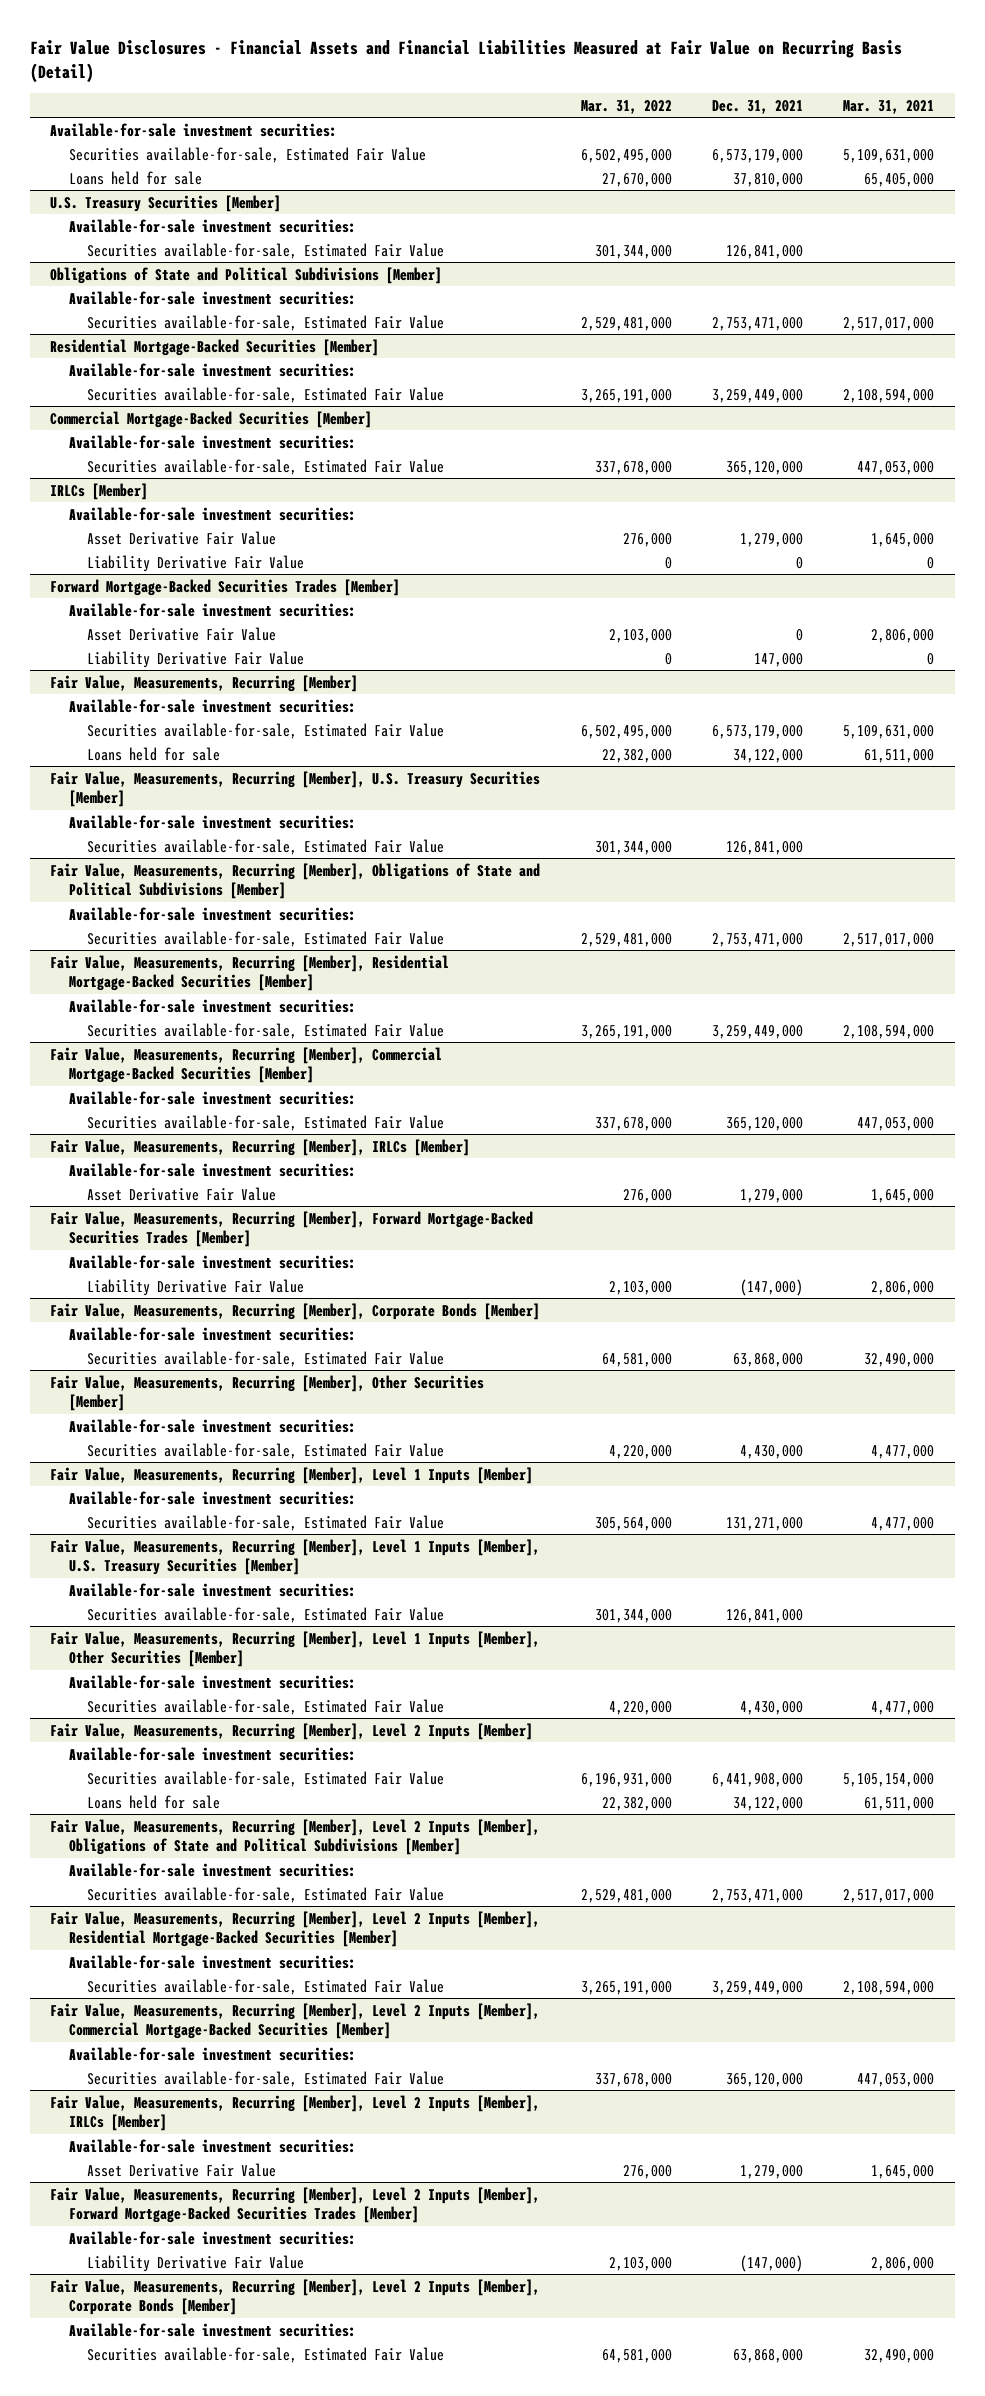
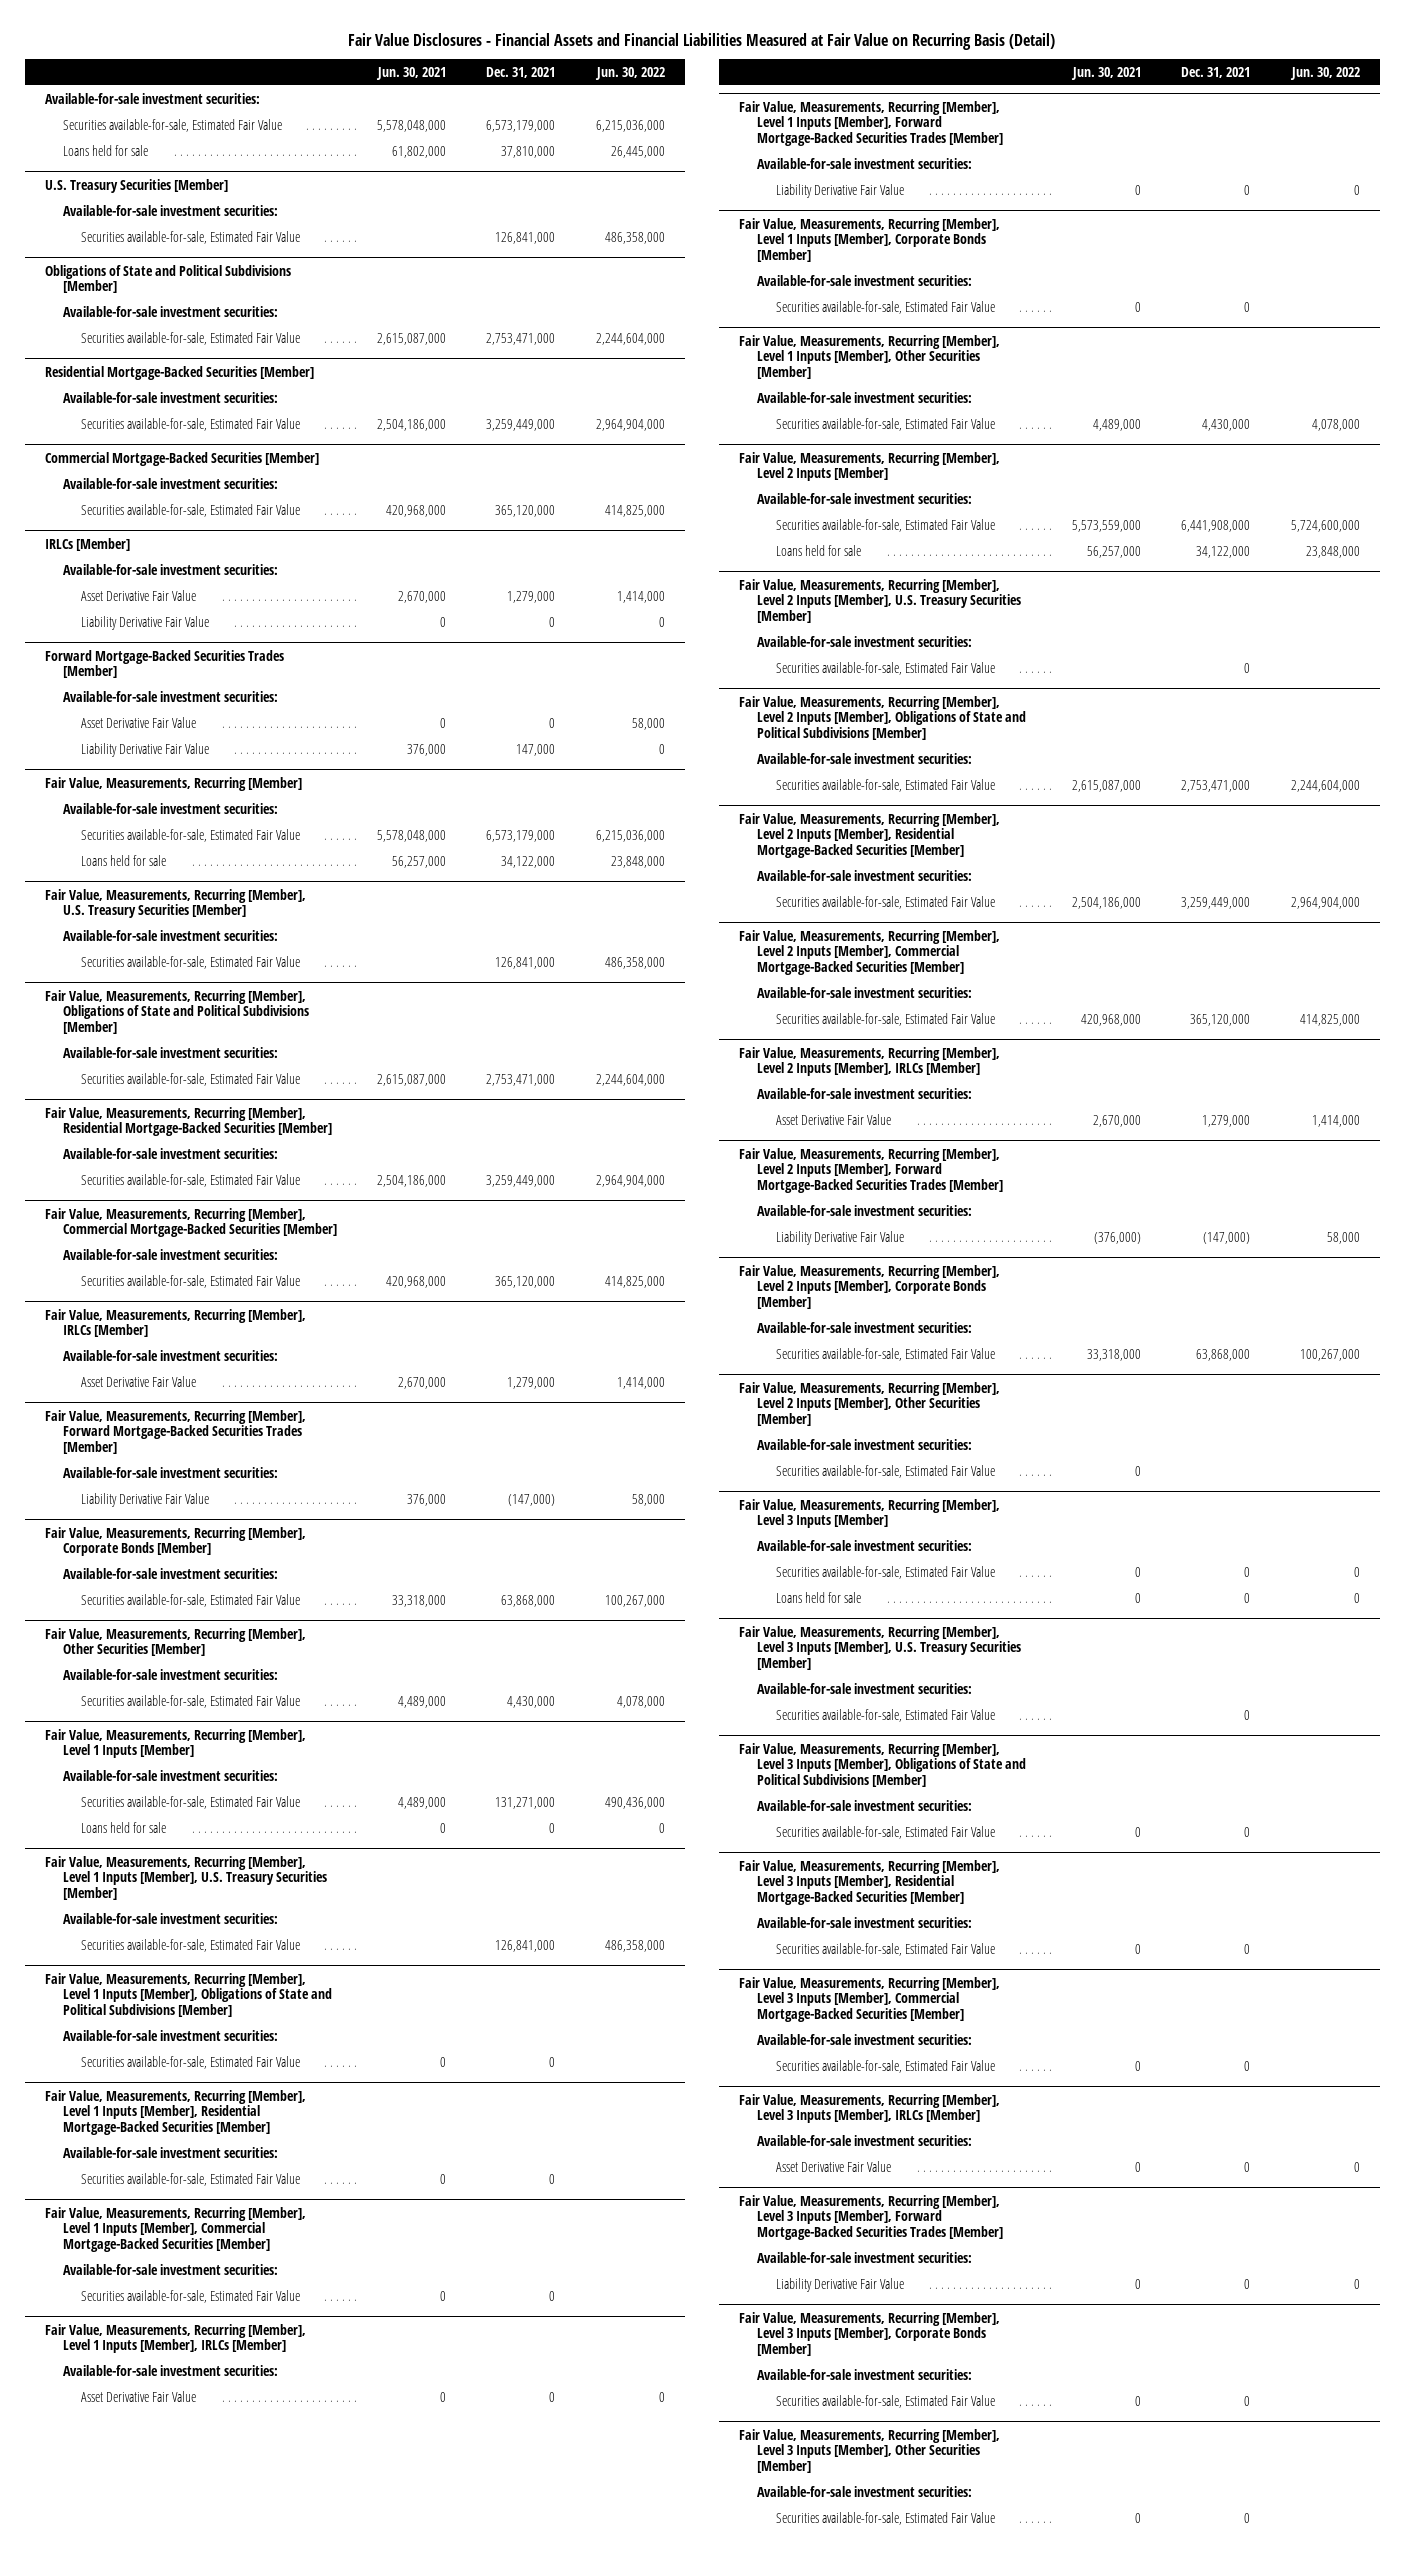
[580,99,672,114] Mar. 31, 2022 -> none
[843,99,935,114] Mar. 31, 2021 -> none
none -> [376,67,447,81] Jun. 30, 2021
none -> [594,67,665,81] Jun. 30, 2022
none -> [80,1821,166,1833] Loans held for sale
none -> [44,1972,332,2018] Fair Value, Measurements, Recurring [Member], Level 1 Inputs [Member], Obligations of State and Political Subdivisions [Member]
none -> [62,2029,278,2041] Available-for-sale investment securities:
none -> [80,2055,300,2069] Securities available-for-sale, Estimated Fair Value
none -> [44,2089,306,2136] Fair Value, Measurements, Recurring [Member], Level 1 Inputs [Member], Residential Mortgage-Backed Securities [Member]
none -> [62,2146,278,2158] Available-for-sale investment securities:
none -> [80,2172,300,2186] Securities available-for-sale, Estimated Fair Value
none -> [44,2206,306,2253] Fair Value, Measurements, Recurring [Member], Level 1 Inputs [Member], Commercial Mortgage-Backed Securities [Member]
none -> [62,2263,278,2275] Available-for-sale investment securities:
none -> [80,2289,300,2303] Securities available-for-sale, Estimated Fair Value
none -> [44,2323,306,2354] Fair Value, Measurements, Recurring [Member], Level 1 Inputs [Member], IRLCs [Member]
none -> [62,2364,278,2376] Available-for-sale investment securities:
none -> [80,2390,196,2402] Asset Derivative Fair Value
none -> [739,100,1004,147] Fair Value, Measurements, Recurring [Member], Level 1 Inputs [Member], Forward Mortgage-Backed Securities Trades [Member]
none -> [757,157,973,169] Available-for-sale investment securities:
none -> [775,183,904,198] Liability Derivative Fair Value
none -> [739,217,1001,263] Fair Value, Measurements, Recurring [Member], Level 1 Inputs [Member], Corporate Bonds [Member]
none -> [757,274,973,286] Available-for-sale investment securities:
none -> [775,300,995,314] Securities available-for-sale, Estimated Fair Value
none -> [739,578,1022,624] Fair Value, Measurements, Recurring [Member], Level 2 Inputs [Member], U.S. Treasury Securities [Member]
none -> [757,635,973,647] Available-for-sale investment securities:
none -> [775,661,995,675] Securities available-for-sale, Estimated Fair Value
none -> [739,1381,1001,1427] Fair Value, Measurements, Recurring [Member], Level 2 Inputs [Member], Other Securities [Member]
none -> [757,1438,973,1450] Available-for-sale investment securities:
none -> [775,1464,995,1478] Securities available-for-sale, Estimated Fair Value
none -> [739,1498,1001,1529] Fair Value, Measurements, Recurring [Member], Level 3 Inputs [Member]
none -> [757,1539,973,1551] Available-for-sale investment securities:
none -> [775,1565,995,1579] Securities available-for-sale, Estimated Fair Value
none -> [775,1591,861,1603] Loans held for sale
none -> [739,1625,1022,1671] Fair Value, Measurements, Recurring [Member], Level 3 Inputs [Member], U.S. Treasury Securities [Member]
none -> [757,1682,973,1694] Available-for-sale investment securities:
none -> [775,1708,995,1722] Securities available-for-sale, Estimated Fair Value
none -> [739,1742,1027,1788] Fair Value, Measurements, Recurring [Member], Level 3 Inputs [Member], Obligations of State and Political Subdivisions [Member]
none -> [757,1799,973,1811] Available-for-sale investment securities:
none -> [775,1825,995,1839] Securities available-for-sale, Estimated Fair Value
none -> [739,1859,1001,1906] Fair Value, Measurements, Recurring [Member], Level 3 Inputs [Member], Residential Mortgage-Backed Securities [Member]
none -> [757,1916,973,1928] Available-for-sale investment securities:
none -> [775,1942,995,1956] Securities available-for-sale, Estimated Fair Value
none -> [739,1976,1001,2023] Fair Value, Measurements, Recurring [Member], Level 3 Inputs [Member], Commercial Mortgage-Backed Securities [Member]
none -> [757,2033,973,2045] Available-for-sale investment securities:
none -> [775,2059,995,2073] Securities available-for-sale, Estimated Fair Value
none -> [739,2093,1001,2124] Fair Value, Measurements, Recurring [Member], Level 3 Inputs [Member], IRLCs [Member]
none -> [757,2134,973,2146] Available-for-sale investment securities:
none -> [775,2160,891,2172] Asset Derivative Fair Value
none -> [739,2194,1004,2241] Fair Value, Measurements, Recurring [Member], Level 3 Inputs [Member], Forward Mortgage-Backed Securities Trades [Member]
none -> [757,2251,973,2263] Available-for-sale investment securities:
none -> [775,2277,904,2292] Liability Derivative Fair Value
none -> [739,2311,1001,2357] Fair Value, Measurements, Recurring [Member], Level 3 Inputs [Member], Corporate Bonds [Member]
none -> [757,2368,973,2380] Available-for-sale investment securities:
none -> [775,2394,995,2408] Securities available-for-sale, Estimated Fair Value
none -> [739,2428,1001,2474] Fair Value, Measurements, Recurring [Member], Level 3 Inputs [Member], Other Securities [Member]
none -> [757,2485,973,2497] Available-for-sale investment securities:
none -> [775,2511,995,2525] Securities available-for-sale, Estimated Fair Value

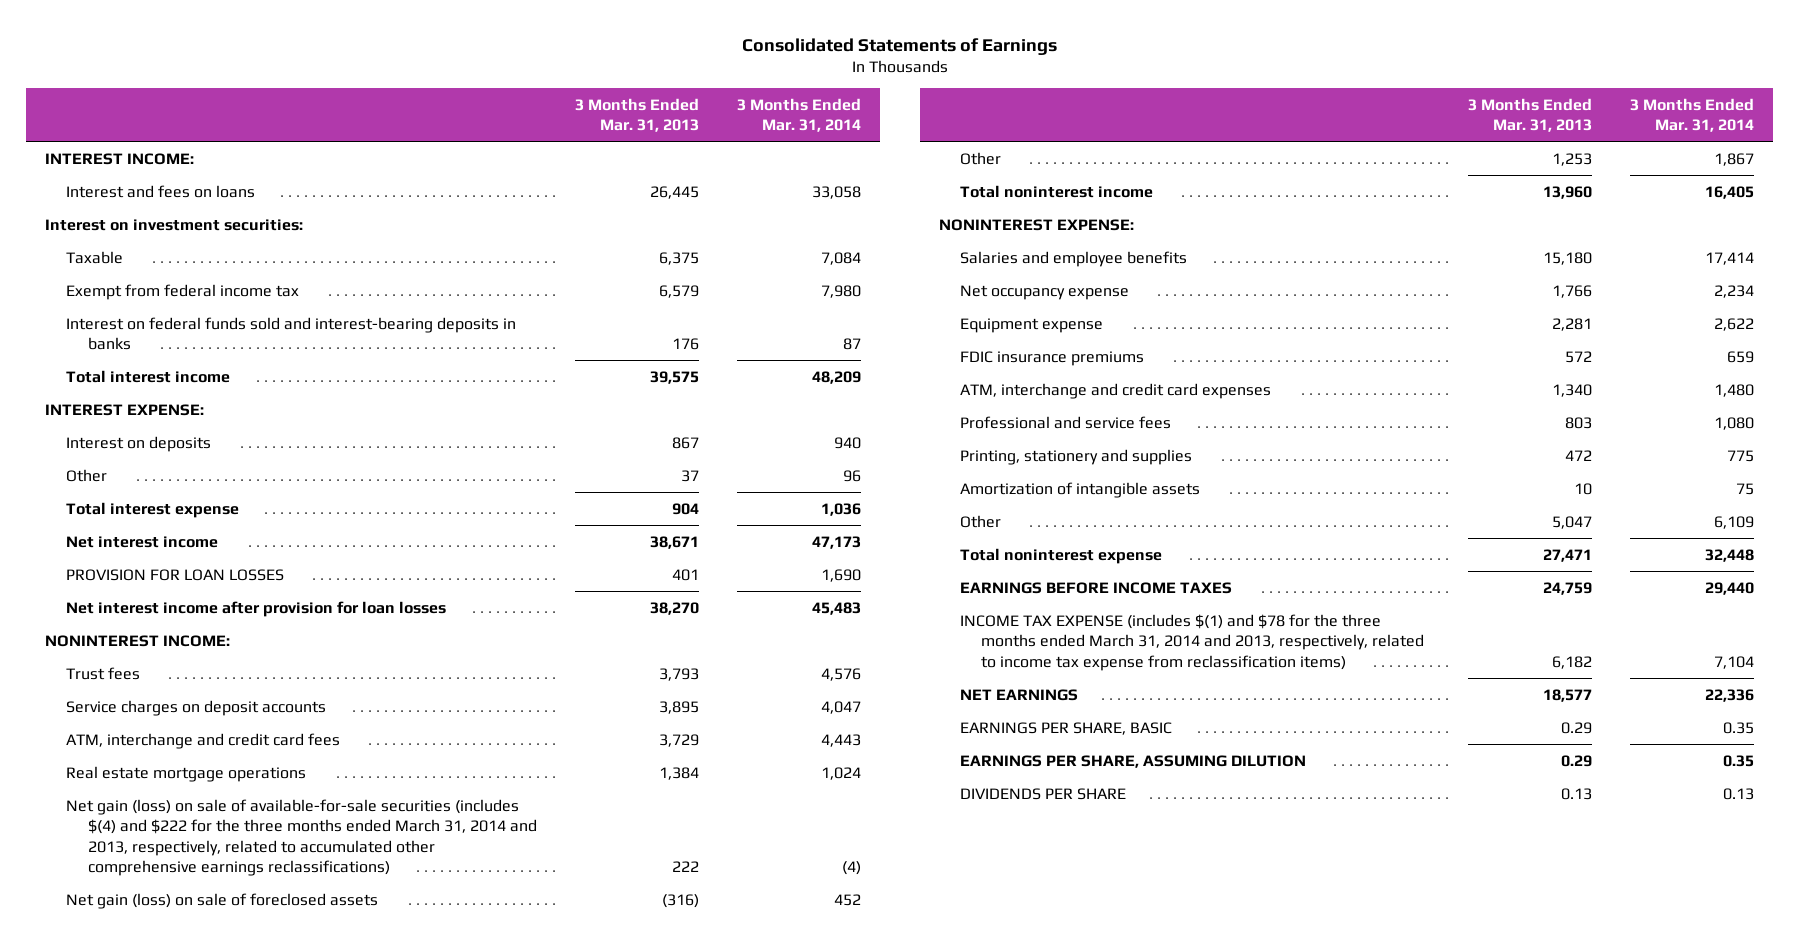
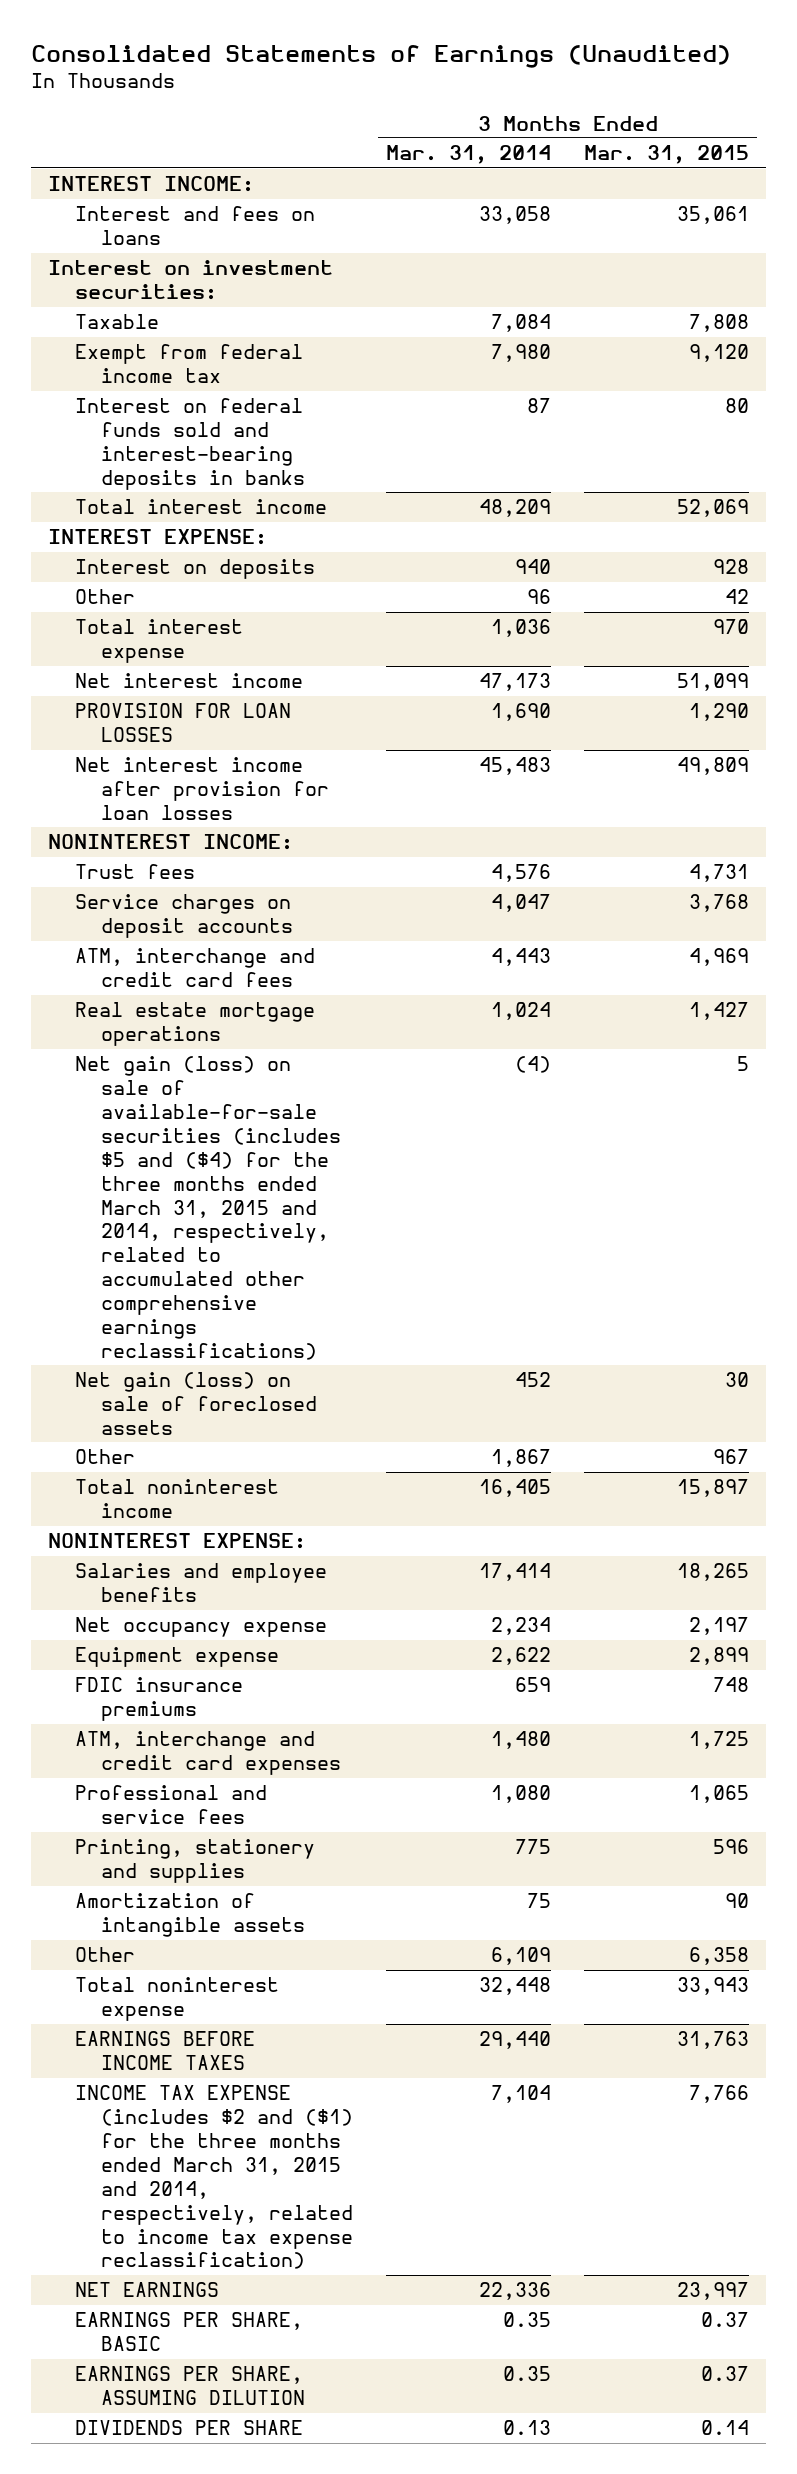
[741,37,1057,55] Consolidated Statements of Earnings -> [31,44,732,68] Consolidated Statements of Earnings (Unaudited)
[574,97,699,133] 3 Months Ended Mar. 31, 2013 -> none
none -> [584,145,750,165] Mar. 31, 2015
[66,798,537,877] Net gain (loss) on sale of available-for-sale securities (includes $(4) and $222 for the three months ended March 31, 2014 and 2013, respectively, related to accumulated other comprehensive earnings reclassifications) -> [74,1056,342,1360] Net gain (loss) on sale of available-for-sale securities (includes $5 and ($4) for the three months ended March 31, 2015 and 2014, respectively, related to accumulated other comprehensive earnings reclassifications)
[959,613,1425,671] INCOME TAX EXPENSE (includes $(1) and $78 for the three months ended March 31, 2014 and 2013, respectively, related to income tax expense from reclassification items) -> [74,2085,354,2270] INCOME TAX EXPENSE (includes $2 and ($1) for the three months ended March 31, 2015 and 2014, respectively, related to income tax expense reclassification)

